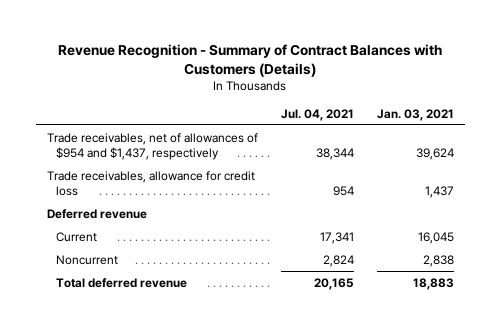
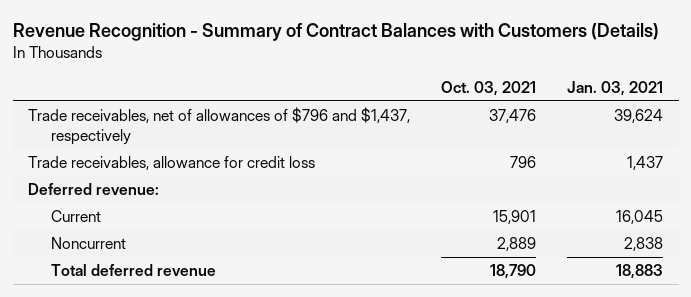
[280,108,354,121] Jul. 04, 2021 -> none
none -> [441,80,537,96] Oct. 03, 2021
[47,132,259,160] Trade receivables, net of allowances of $954 and $1,437, respectively -> [28,107,411,146] Trade receivables, net of allowances of $796 and $1,437, respectively
[47,208,148,219] Deferred revenue -> [28,183,160,196] Deferred revenue:

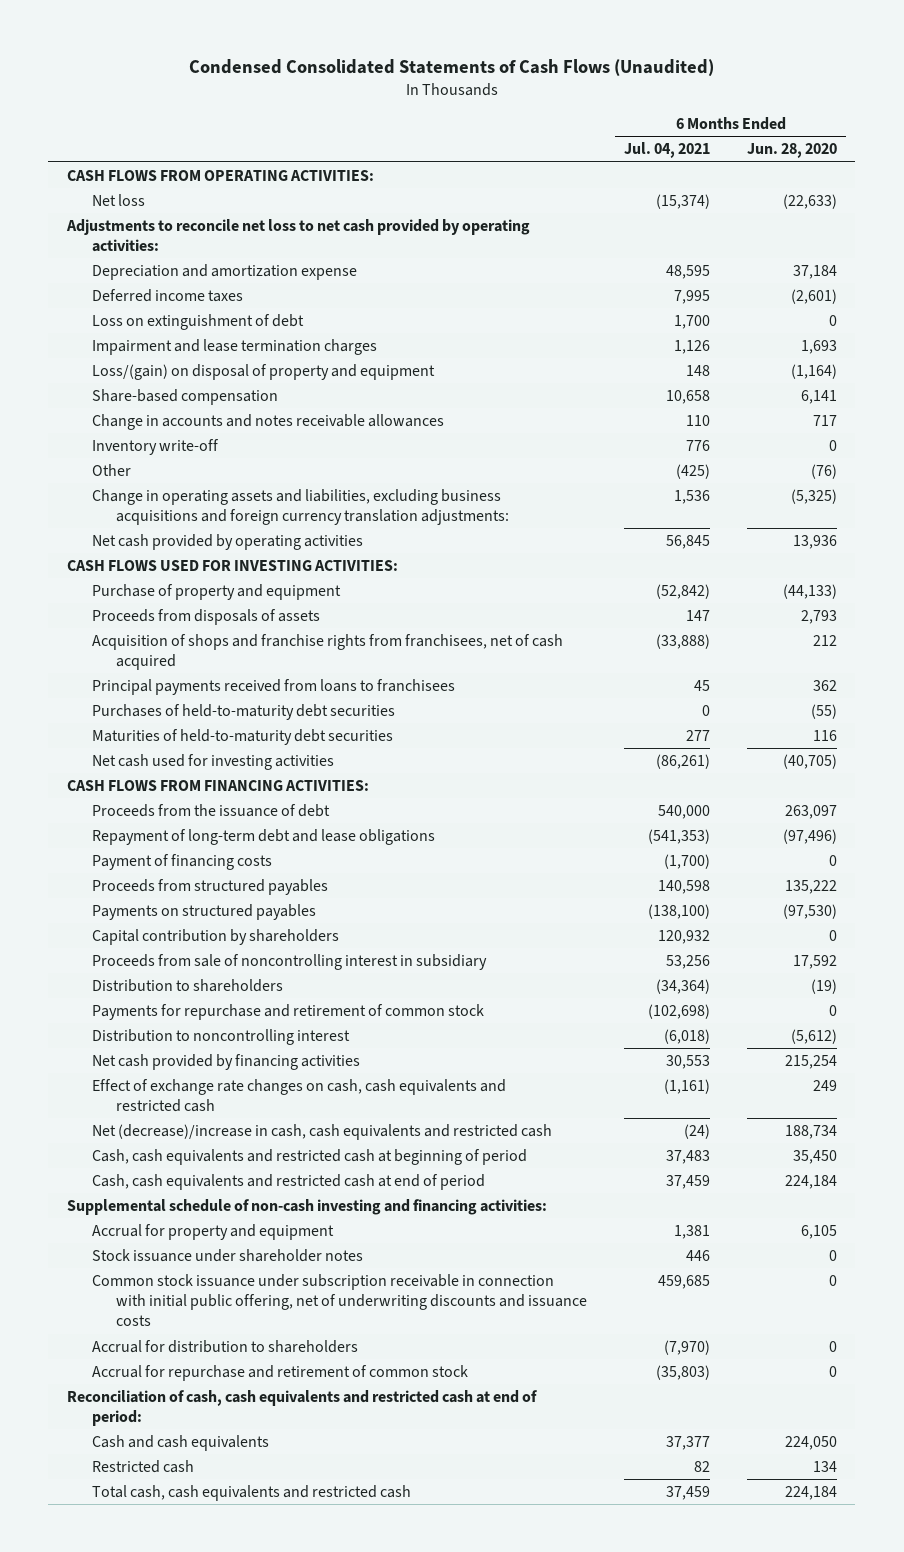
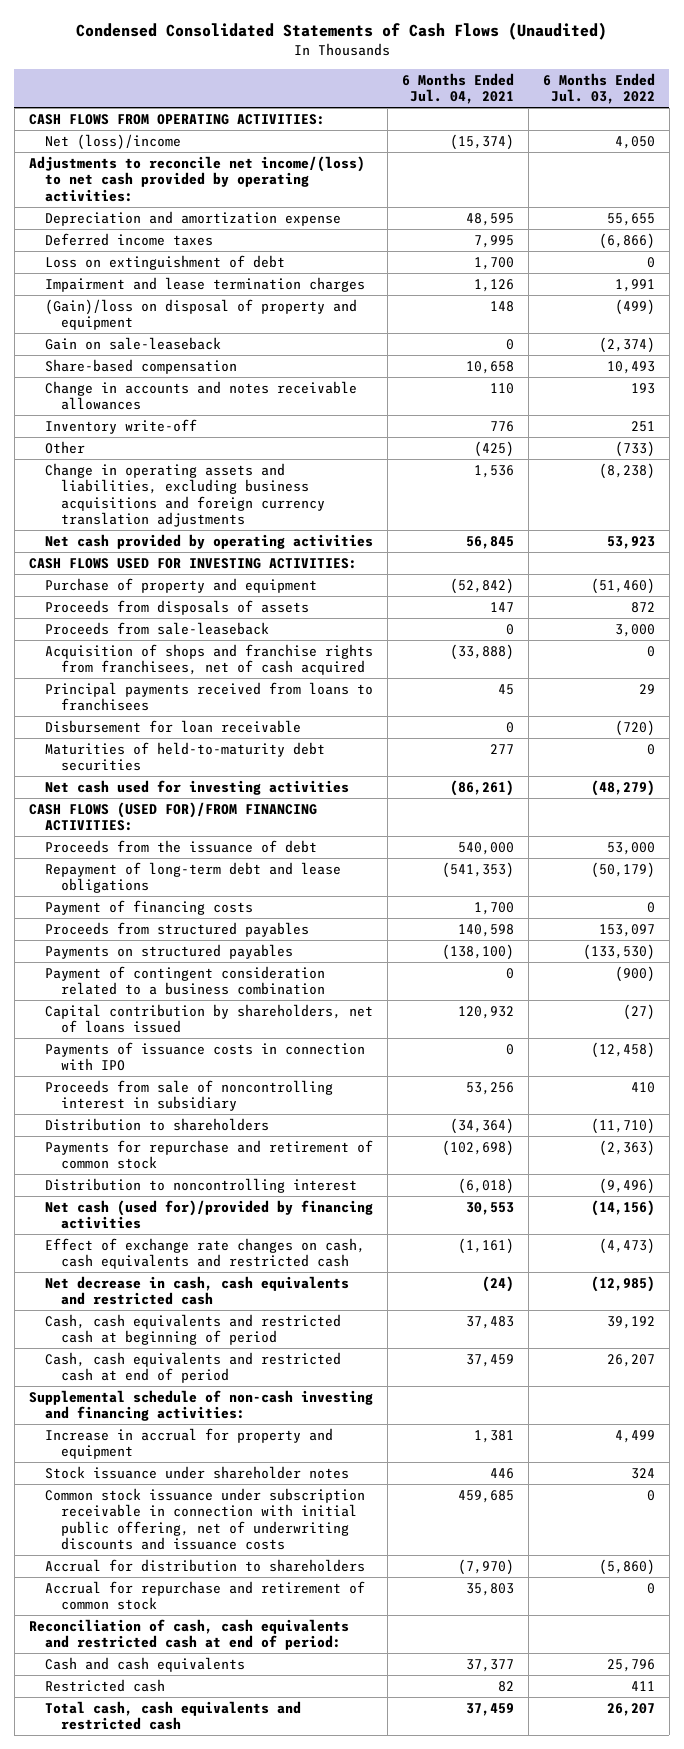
[747,143,838,159] Jun. 28, 2020 -> none
none -> [542,72,655,105] 6 Months Ended Jul. 03, 2022
[91,193,145,206] Net loss -> [44,133,181,150] Net (loss)/income
[65,218,530,253] Adjustments to reconcile net loss to net cash provided by operating activities: -> [28,155,365,202] Adjustments to reconcile net income/(loss) to net cash provided by operating activities:
[91,363,435,380] Loss/(gain) on disposal of property and equipment -> [44,298,357,331] (Gain)/loss on disposal of property and equipment
none -> [44,336,221,350] Gain on sale-leaseback
[91,488,510,526] Change in operating assets and liabilities, excluding business acquisitions and foreign currency translation adjustments: -> [44,462,325,528] Change in operating assets and liabilities, excluding business acquisitions and foreign currency translation adjustments
none -> [44,621,269,635] Proceeds from sale-leaseback
[91,703,395,720] Purchases of held-to-maturity debt securities -> none
none -> [44,719,301,733] Disbursement for loan receivable
[66,779,369,791] CASH FLOWS FROM FINANCING ACTIVITIES: -> [28,801,317,832] CASH FLOWS (USED FOR)/FROM FINANCING ACTIVITIES:
[664,853,711,869] (1,700) -> [473,901,514,915] 1,700
none -> [44,965,325,996] Payment of contingent consideration related to a business combination
[91,928,339,945] Capital contribution by shareholders -> [44,1003,373,1034] Capital contribution by shareholders, net of loans issued
none -> [44,1041,365,1072] Payments of issuance costs in connection with IPO
[91,1053,360,1070] Net cash provided by financing activities -> [44,1199,373,1230] Net cash (used for)/provided by financing activities
[91,1123,552,1140] Net (decrease)/increase in cash, cash equivalents and restricted cash -> [44,1275,349,1306] Net decrease in cash, cash equivalents and restricted cash
[91,1223,334,1240] Accrual for property and equipment -> [44,1427,333,1460] Increase in accrual for property and equipment
[656,1364,711,1380] (35,803) -> [465,1582,514,1596] 35,803

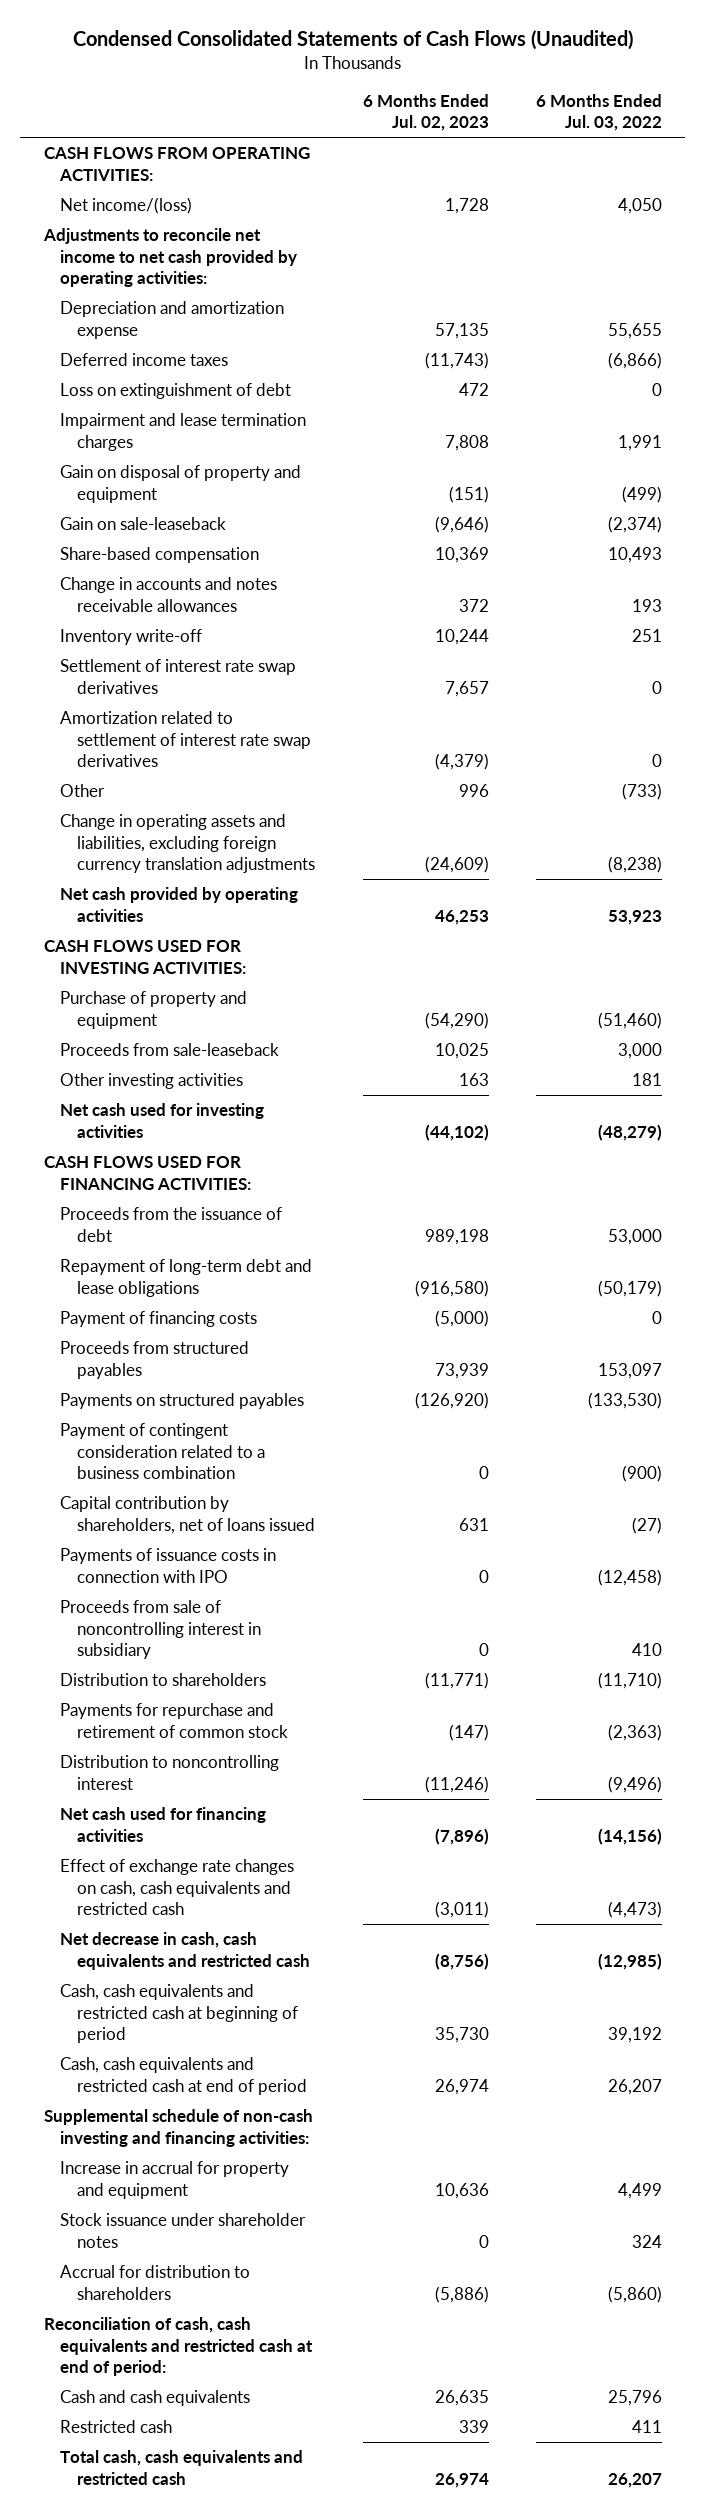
[401,72,514,105] 6 Months Ended Jul. 04, 2021 -> none
none -> [362,93,489,132] 6 Months Ended Jul. 02, 2023
[44,133,181,150] Net (loss)/income -> [60,197,193,215] Net income/(loss)
[28,155,365,202] Adjustments to reconcile net income/(loss) to net cash provided by operating activities: -> [42,228,298,288] Adjustments to reconcile net income to net cash provided by operating activities:
[44,298,357,331] (Gain)/loss on disposal of property and equipment -> [60,465,302,503] Gain on disposal of property and equipment
none -> [60,659,297,694] Settlement of interest rate swap derivatives
none -> [60,711,312,768] Amortization related to settlement of interest rate swap derivatives
[44,462,325,528] Change in operating assets and liabilities, excluding business acquisitions and foreign currency translation adjustments -> [60,814,316,874] Change in operating assets and liabilities, excluding foreign currency translation adjustments
[44,599,309,615] Proceeds from disposals of assets -> none
[44,643,373,676] Acquisition of shops and franchise rights from franchisees, net of cash acquired -> none
[44,681,373,712] Principal payments received from loans to franchisees -> none
[44,719,301,733] Disbursement for loan receivable -> none
[44,741,325,772] Maturities of held-to-maturity debt securities -> none
none -> [60,1073,244,1090] Other investing activities
[28,801,317,832] CASH FLOWS (USED FOR)/FROM FINANCING ACTIVITIES: -> [43,1156,252,1190] CASH FLOWS USED FOR FINANCING ACTIVITIES:
[44,1199,373,1230] Net cash (used for)/provided by financing activities -> [60,1807,267,1842] Net cash used for financing activities
[44,1487,365,1551] Common stock issuance under subscription receivable in connection with initial public offering, net of underwriting discounts and issuance costs -> none
[44,1580,365,1611] Accrual for repurchase and retirement of common stock -> none

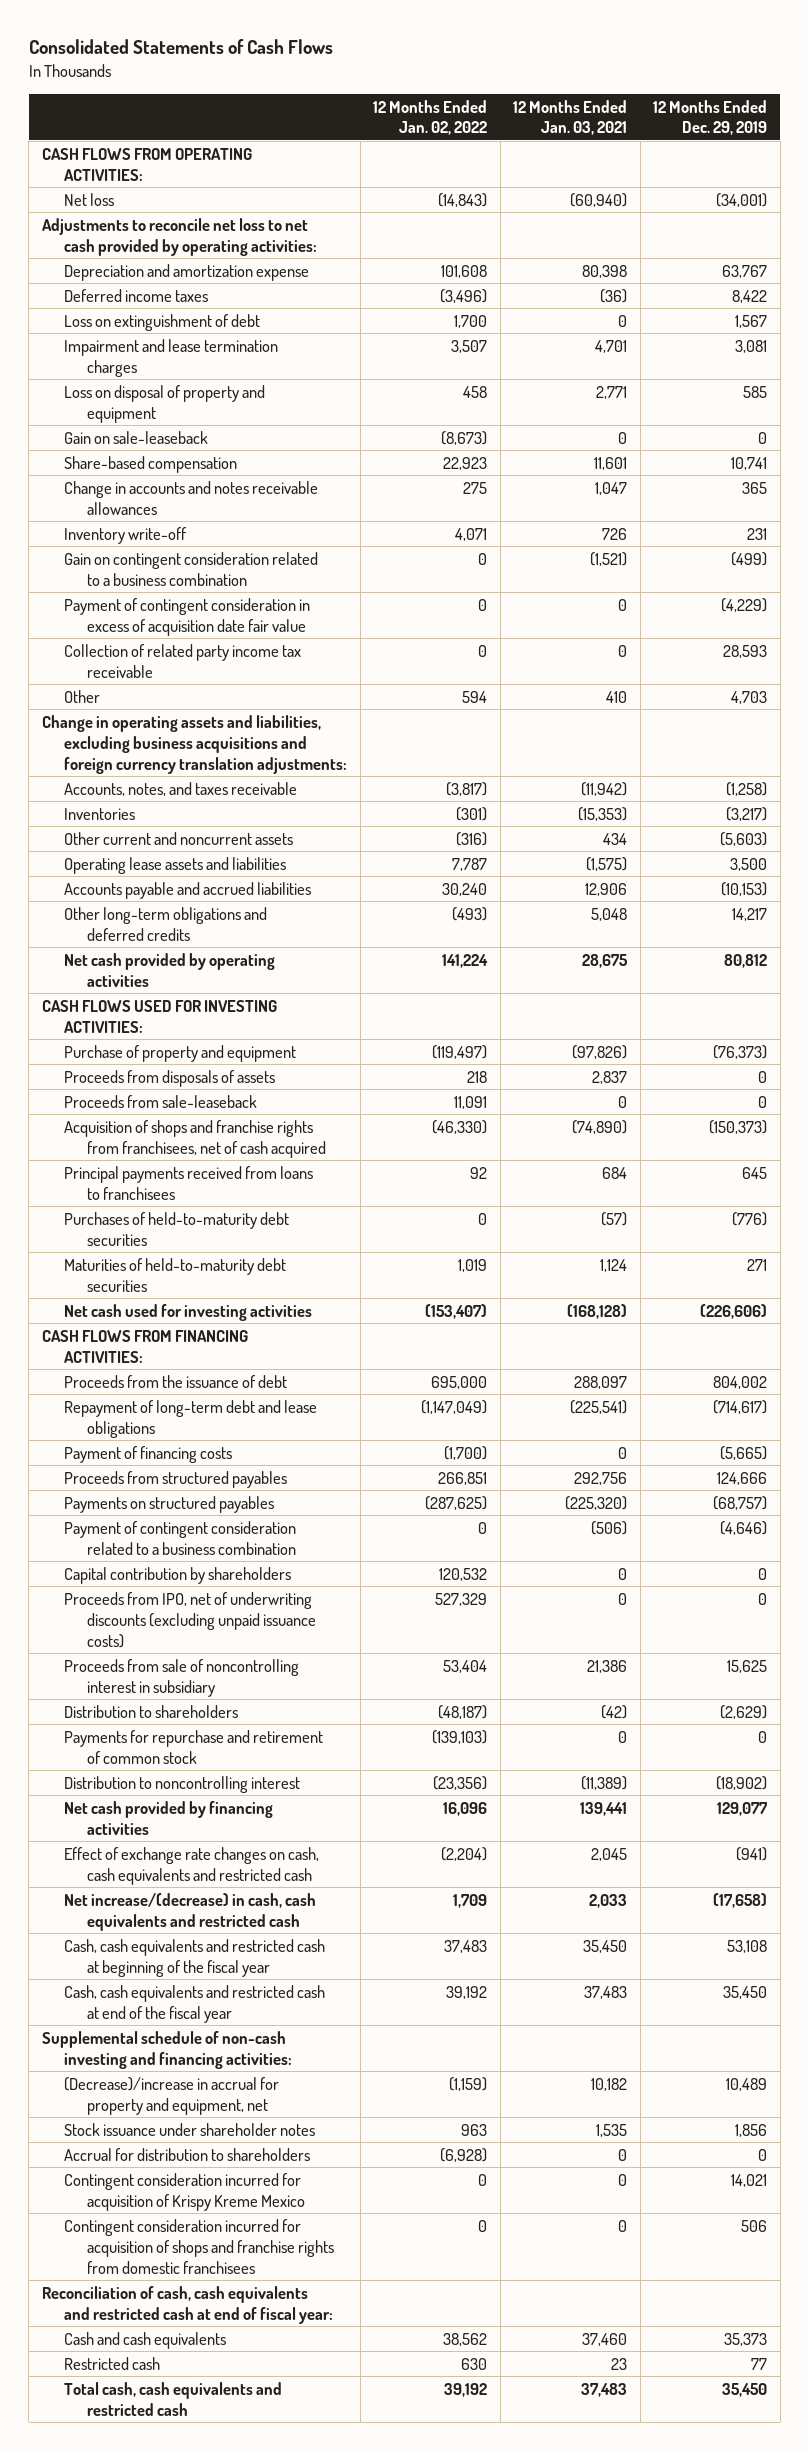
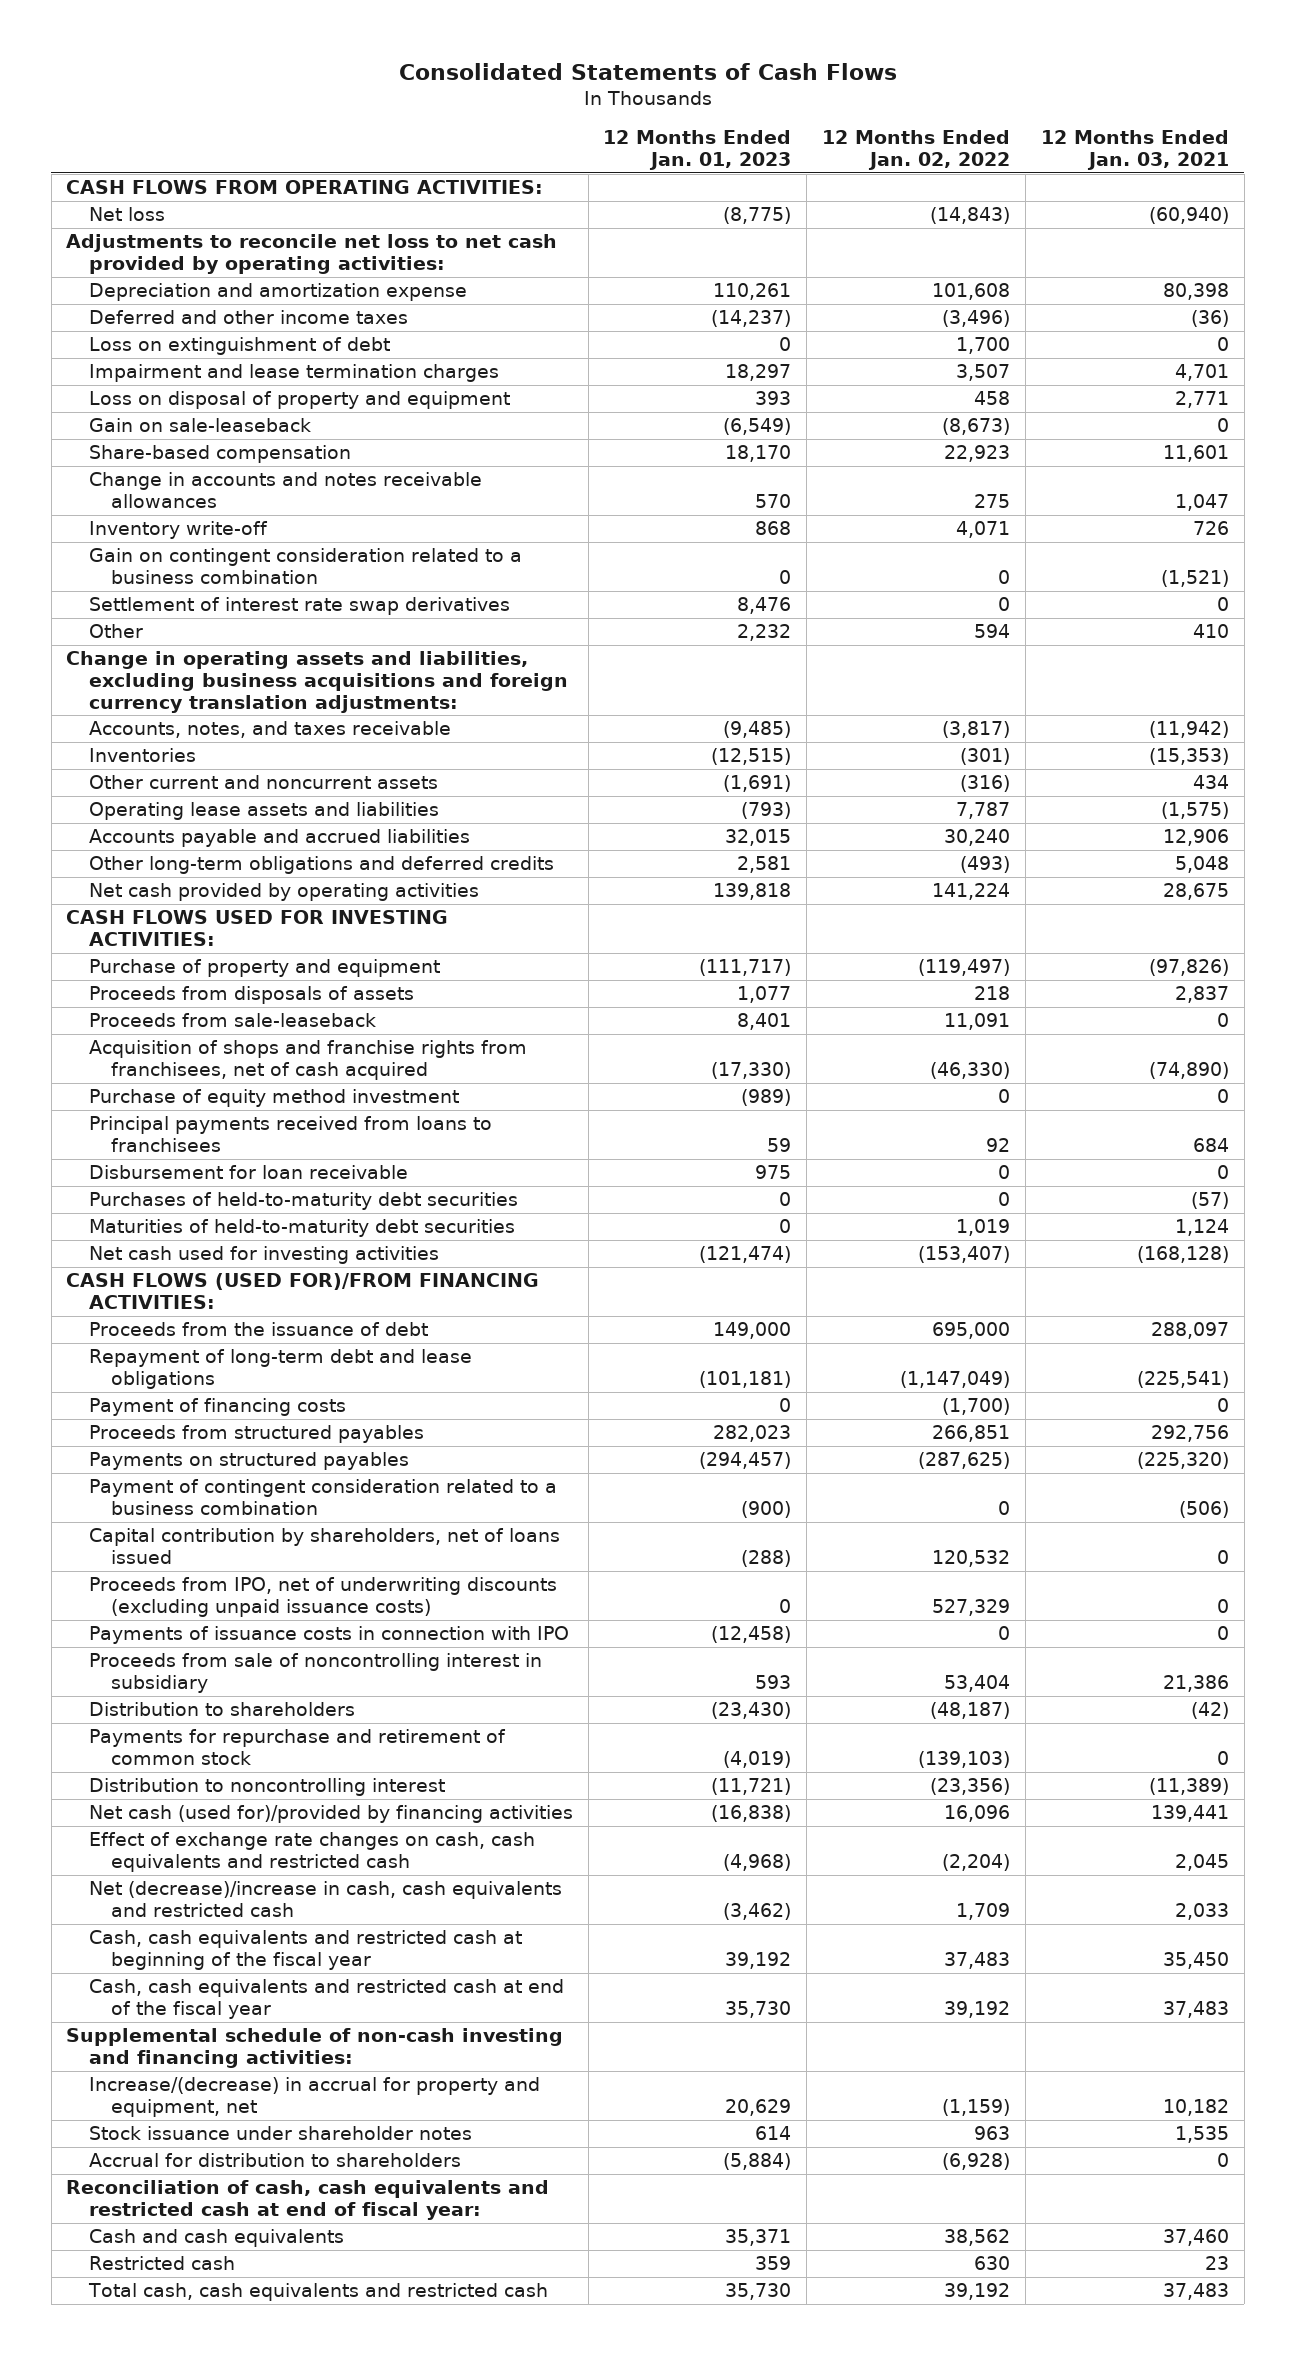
[653,99,768,136] 12 Months Ended Dec. 29, 2019 -> none
none -> [603,130,792,171] 12 Months Ended Jan. 01, 2023
[64,288,209,302] Deferred income taxes -> [88,310,408,325] Deferred and other income taxes
[64,597,311,636] Payment of contingent consideration in excess of acquisition date fair value -> none
[64,643,302,678] Collection of related party income tax receivable -> none
none -> [88,597,510,616] Settlement of interest rate swap derivatives
none -> [88,1089,459,1108] Purchase of equity method investment
none -> [88,1165,408,1180] Disbursement for loan receivable
[41,1329,248,1363] CASH FLOWS FROM FINANCING ACTIVITIES: -> [66,1273,540,1309] CASH FLOWS (USED FOR)/FROM FINANCING ACTIVITIES:
[64,1566,292,1584] Capital contribution by shareholders -> [88,1528,560,1564] Capital contribution by shareholders, net of loans issued
none -> [88,1626,569,1645] Payments of issuance costs in connection with IPO
[64,1800,274,1835] Net cash provided by financing activities -> [88,1805,573,1824] Net cash (used for)/provided by financing activities
[64,1892,317,1931] Net increase/(decrease) in cash, cash equivalents and restricted cash -> [88,1881,562,1917] Net (decrease)/increase in cash, cash equivalents and restricted cash
[64,2076,280,2115] (Decrease)/increase in accrual for property and equipment, net -> [88,2077,540,2117] Increase/(decrease) in accrual for property and equipment, net
[64,2172,306,2211] Contingent consideration incurred for acquisition of Krispy Kreme Mexico -> none
[64,2218,335,2274] Contingent consideration incurred for acquisition of shops and franchise rights from domestic franchisees -> none

